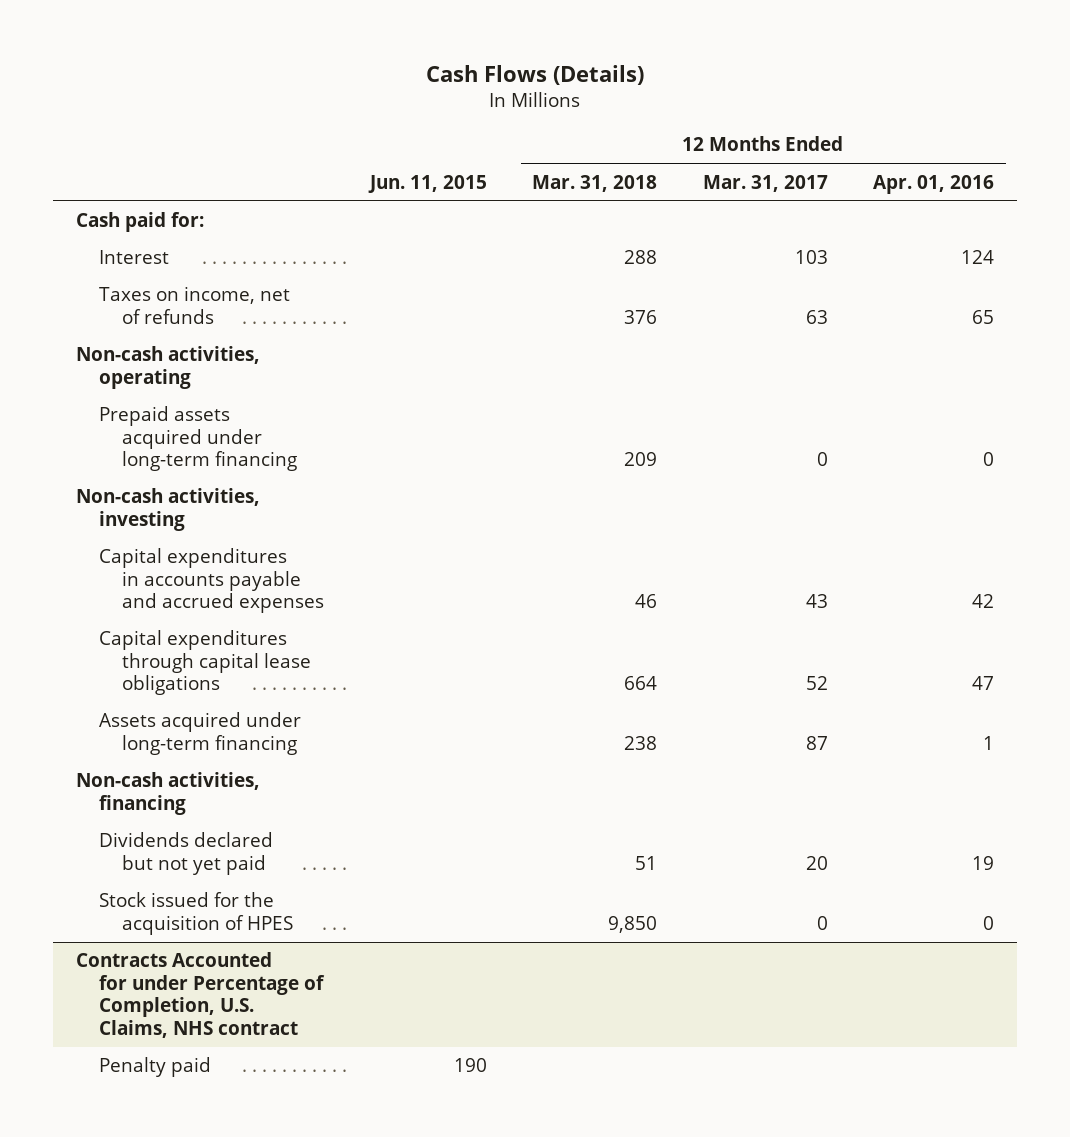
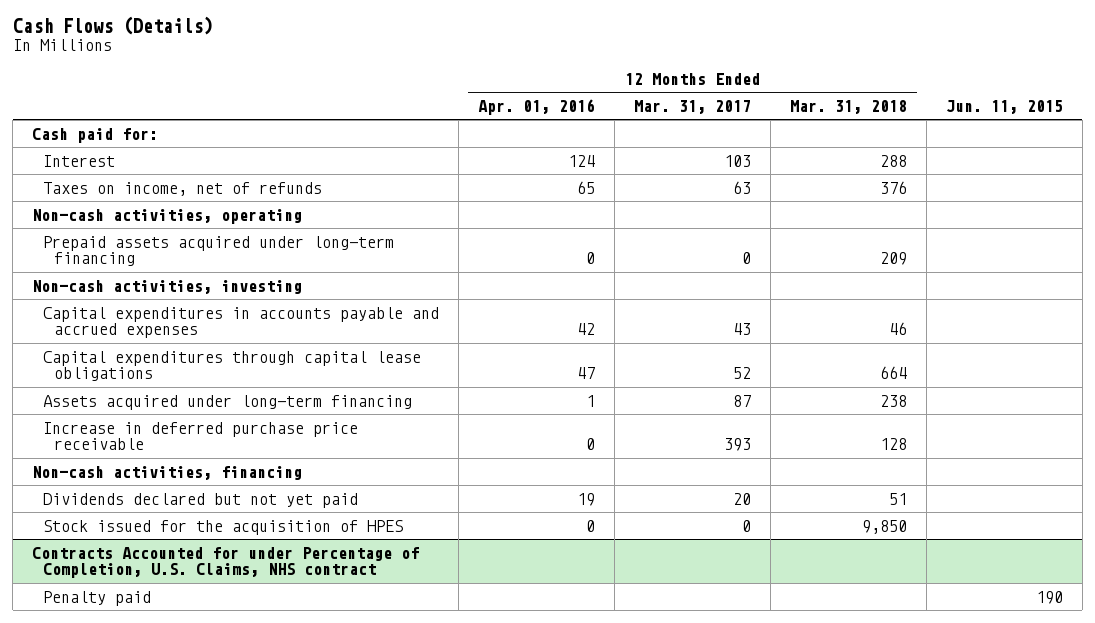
none -> [43,421,359,451] Increase in deferred purchase price receivable

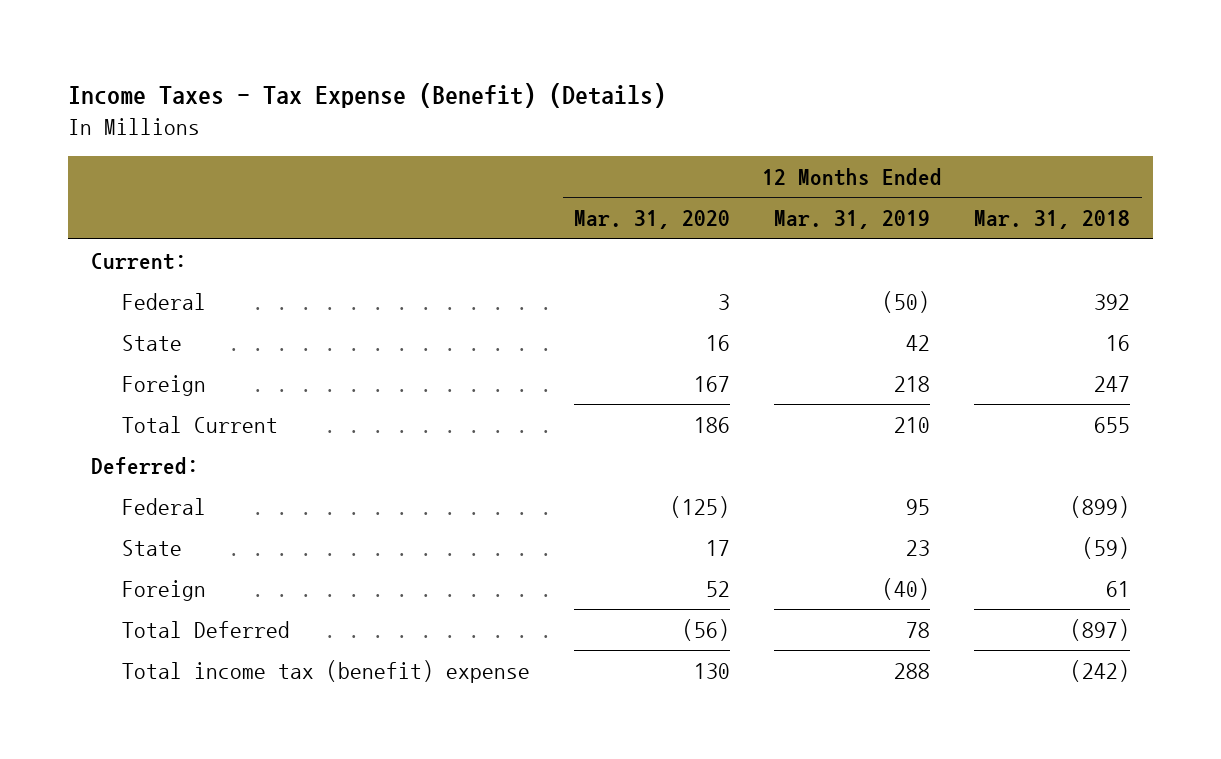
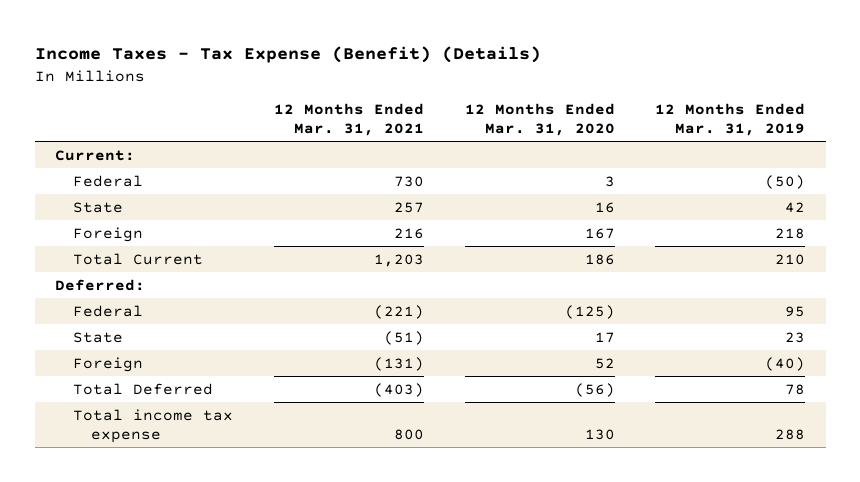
[974,210,1131,230] Mar. 31, 2018 -> none
none -> [273,103,424,137] 12 Months Ended Mar. 31, 2021
[121,659,530,683] Total income tax (benefit) expense -> [73,408,234,443] Total income tax expense

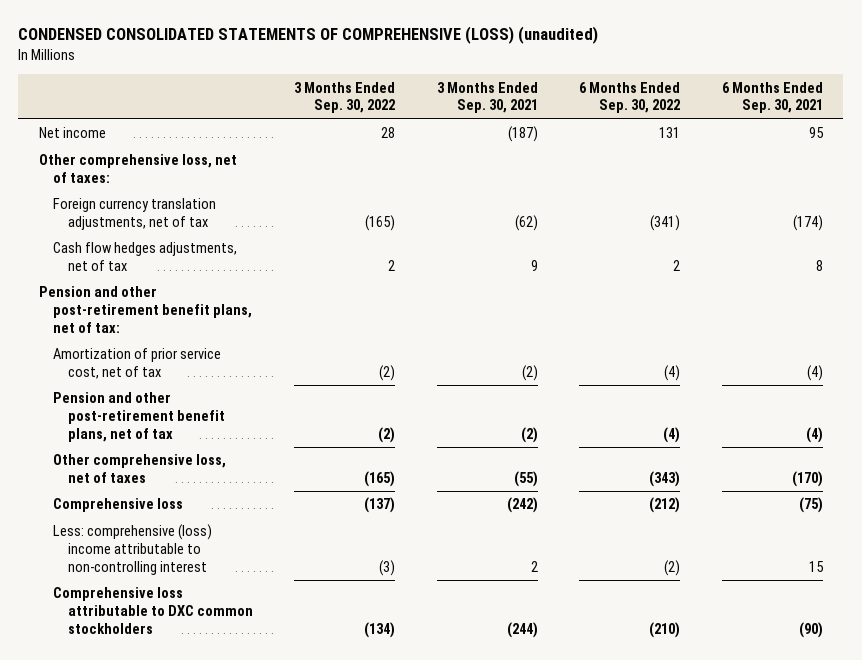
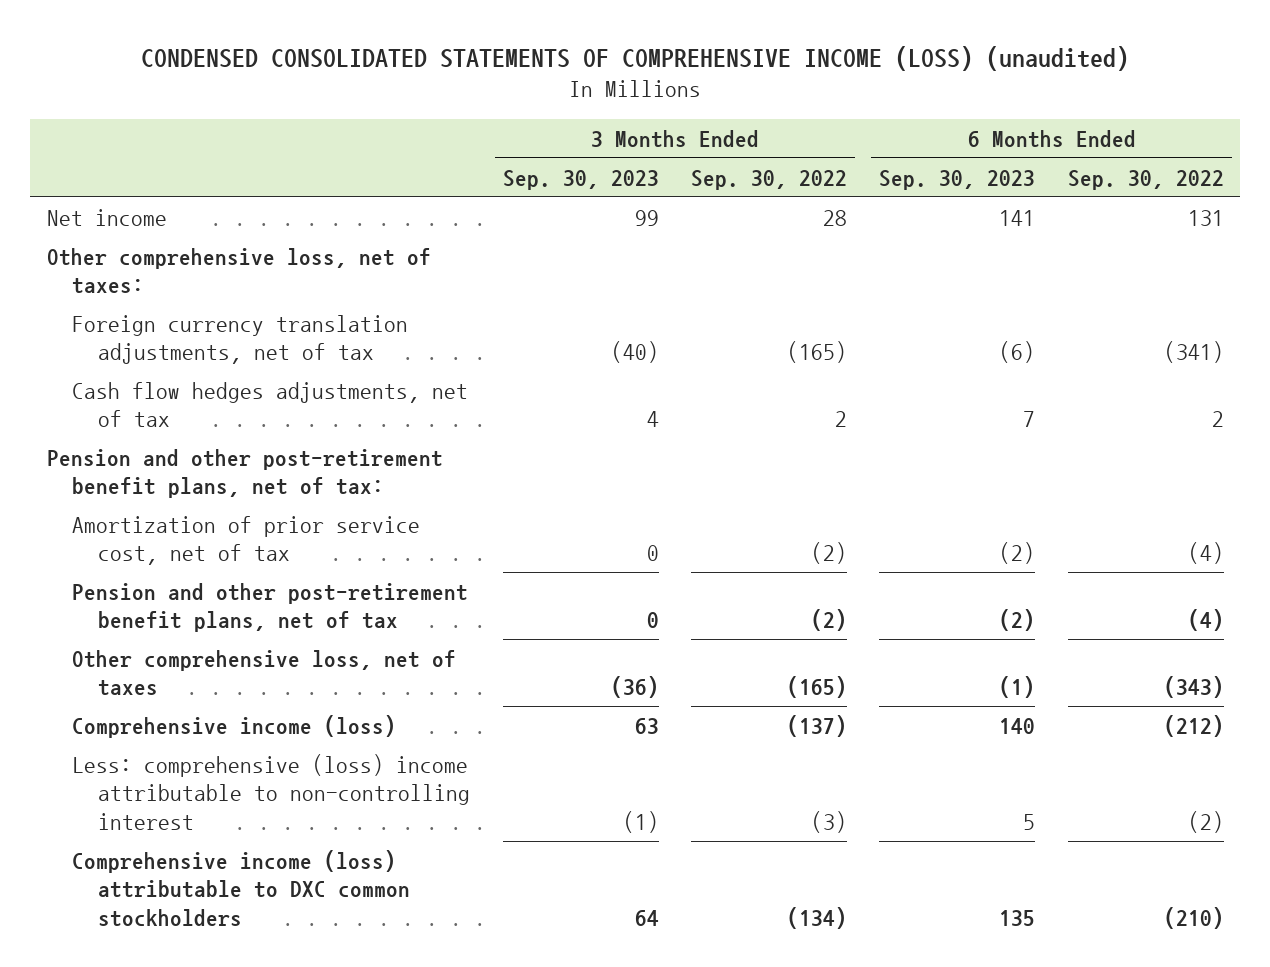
[18,26,599,45] CONDENSED CONSOLIDATED STATEMENTS OF COMPREHENSIVE (LOSS) (unaudited) -> [141,45,1130,71] CONDENSED CONSOLIDATED STATEMENTS OF COMPREHENSIVE INCOME (LOSS) (unaudited)
[436,81,538,114] 3 Months Ended Sep. 30, 2021 -> none
[721,81,823,114] 6 Months Ended Sep. 30, 2021 -> none
none -> [502,169,659,190] Sep. 30, 2023
none -> [879,169,1036,190] Sep. 30, 2023
[53,498,184,513] Comprehensive loss -> [72,714,397,738] Comprehensive income (loss)
[53,587,253,634] Comprehensive loss attributable to DXC common stockholders -> [72,849,411,927] Comprehensive income (loss) attributable to DXC common stockholders

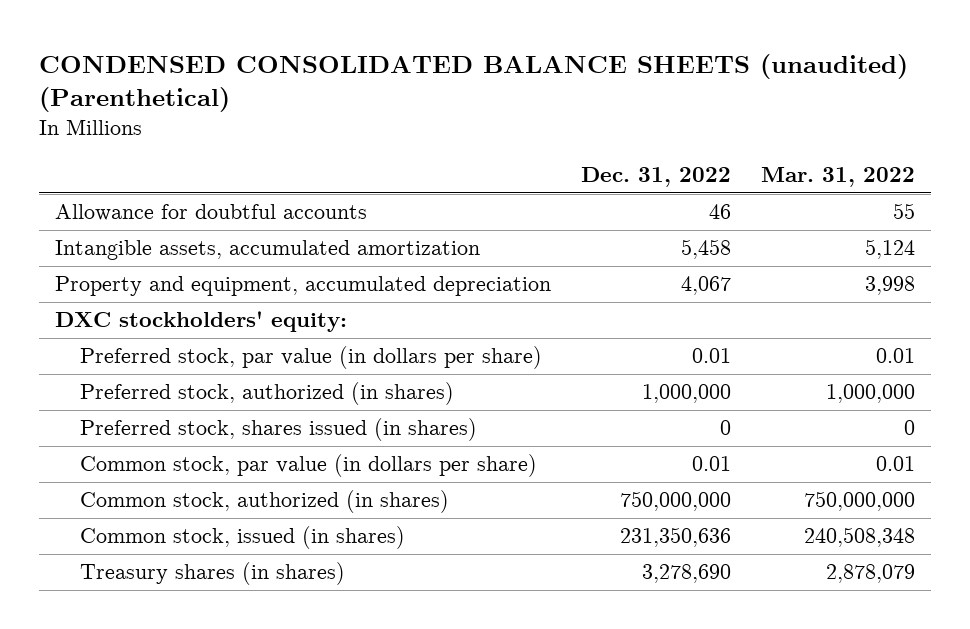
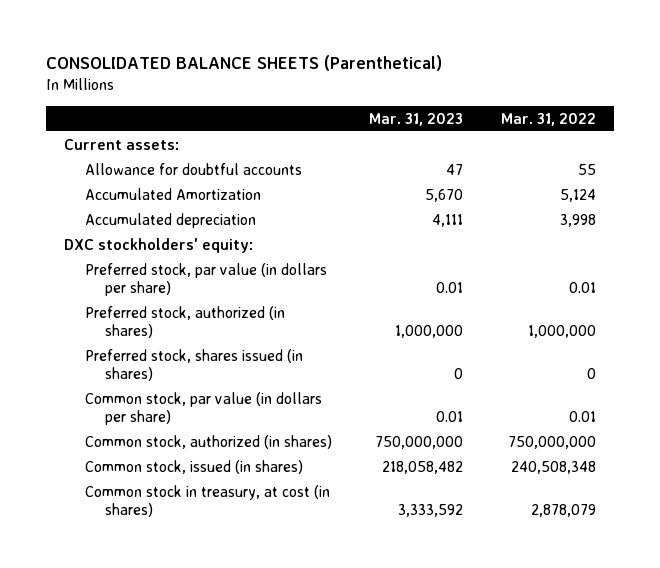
[39,53,909,113] CONDENSED CONSOLIDATED BALANCE SHEETS (unaudited) (Parenthetical) -> [45,55,442,72] CONSOLIDATED BALANCE SHEETS (Parenthetical)
[581,166,732,187] Dec. 31, 2022 -> none
none -> [369,112,464,126] Mar. 31, 2023
none -> [64,138,180,150] Current assets:
[54,240,480,261] Intangible assets, accumulated amortization -> [84,187,261,200] Accumulated Amortization
[54,276,551,297] Property and equipment, accumulated depreciation -> [84,212,256,228] Accumulated depreciation
[79,562,345,586] Treasury shares (in shares) -> [84,484,330,517] Common stock in treasury, at cost (in shares)

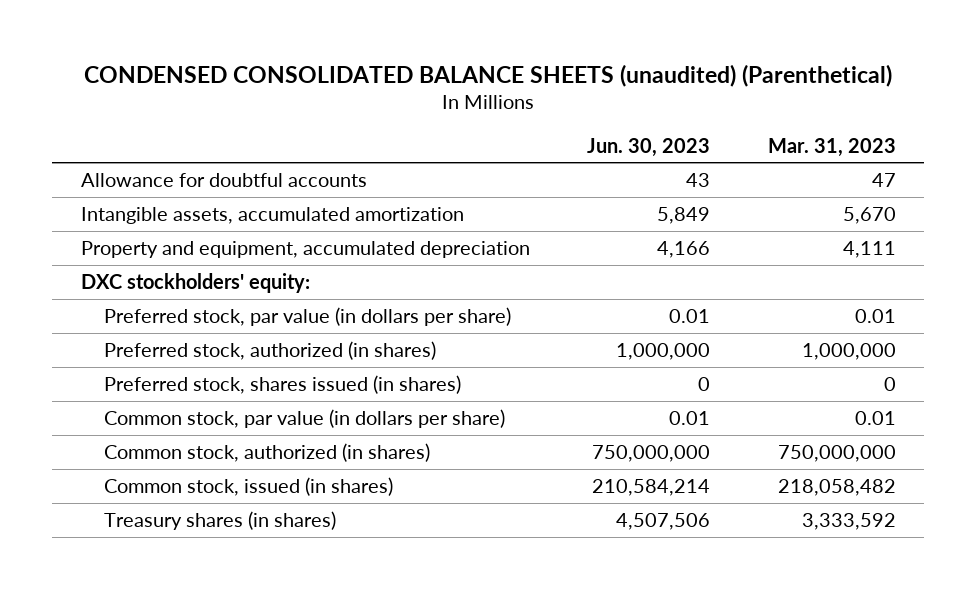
[45,55,442,72] CONSOLIDATED BALANCE SHEETS (Parenthetical) -> [84,63,893,87] CONDENSED CONSOLIDATED BALANCE SHEETS (unaudited) (Parenthetical)
[500,112,596,126] Mar. 31, 2022 -> none
none -> [587,137,711,157] Jun. 30, 2023
[64,138,180,150] Current assets: -> none
[84,187,261,200] Accumulated Amortization -> [81,206,465,224] Intangible assets, accumulated amortization
[84,212,256,228] Accumulated depreciation -> [81,240,531,258] Property and equipment, accumulated depreciation
[84,484,330,517] Common stock in treasury, at cost (in shares) -> [104,510,337,530] Treasury shares (in shares)

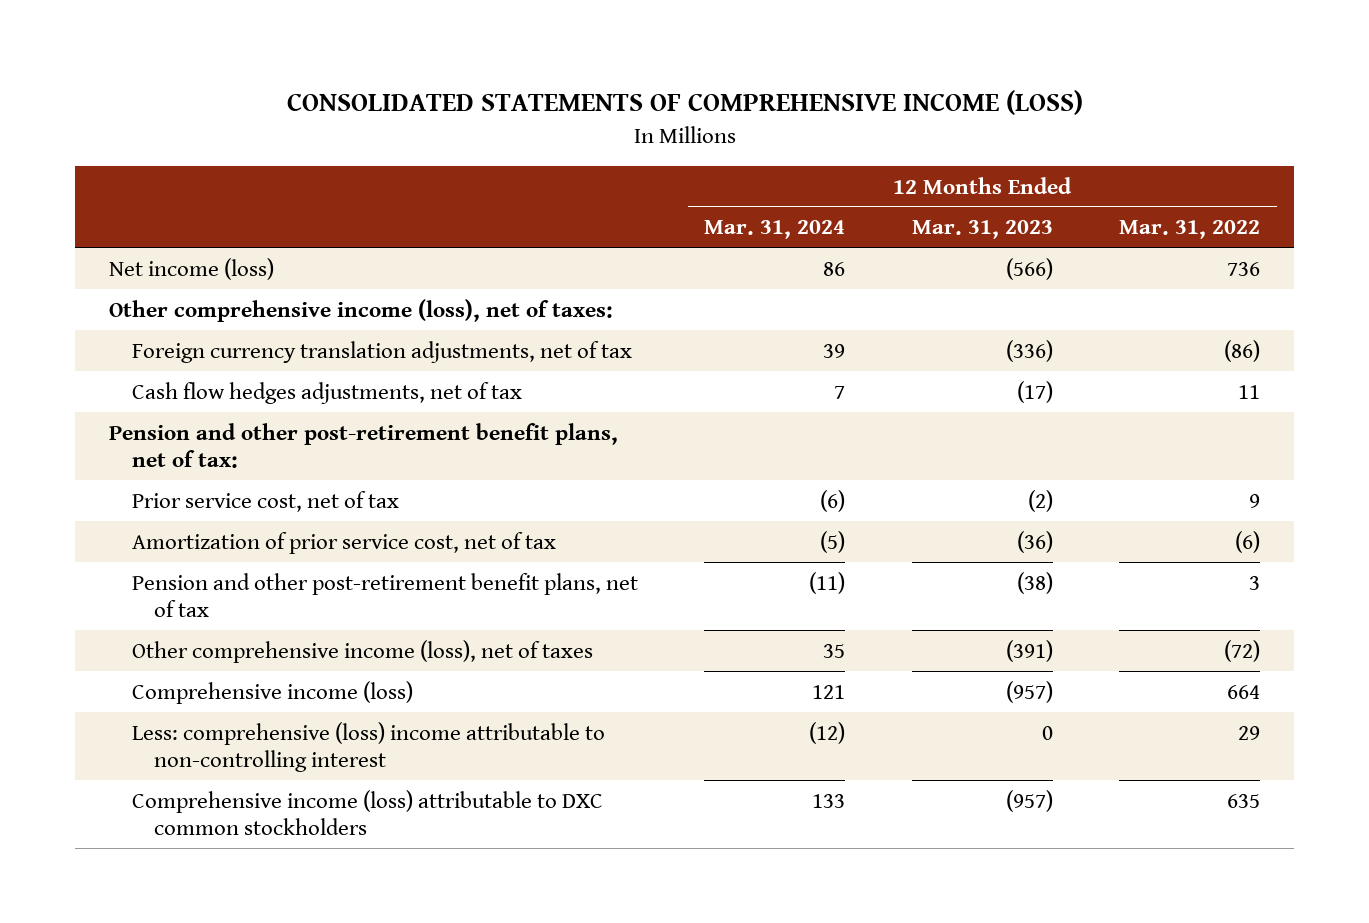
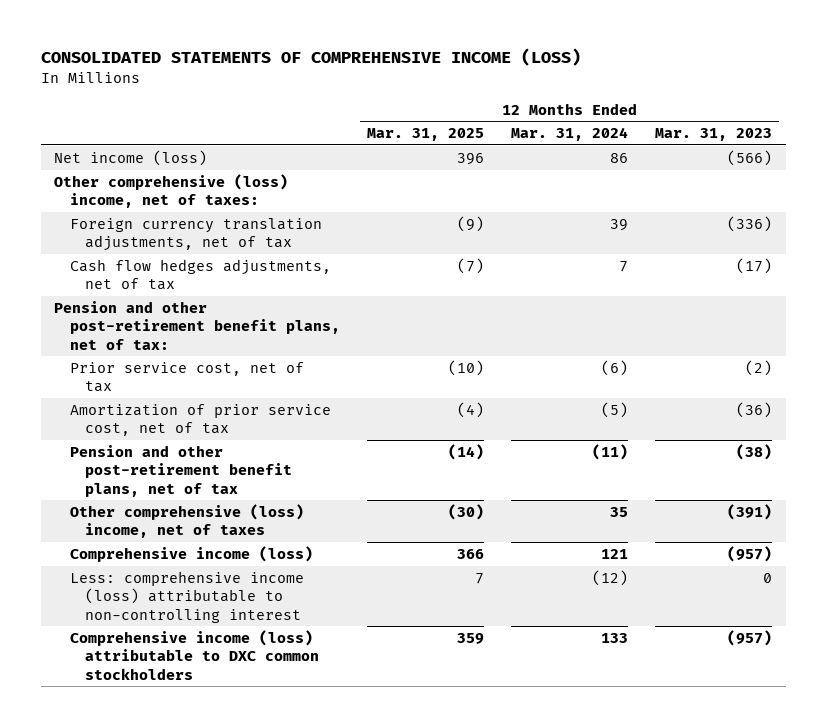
[1119,220,1261,240] Mar. 31, 2022 -> none
none -> [367,128,485,142] Mar. 31, 2025
[108,298,613,322] Other comprehensive income (loss), net of taxes: -> [54,173,289,209] Other comprehensive (loss) income, net of taxes:
[131,639,593,663] Other comprehensive income (loss), net of taxes -> [69,503,304,539] Other comprehensive (loss) income, net of taxes
[131,721,605,772] Less: comprehensive (loss) income attributable to non-controlling interest -> [69,570,304,623] Less: comprehensive income (loss) attributable to non-controlling interest

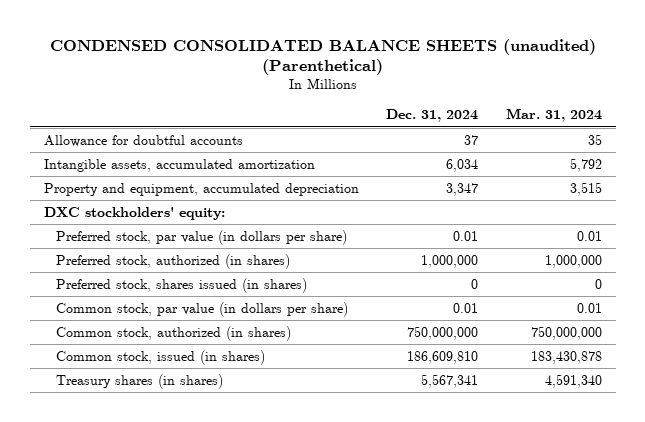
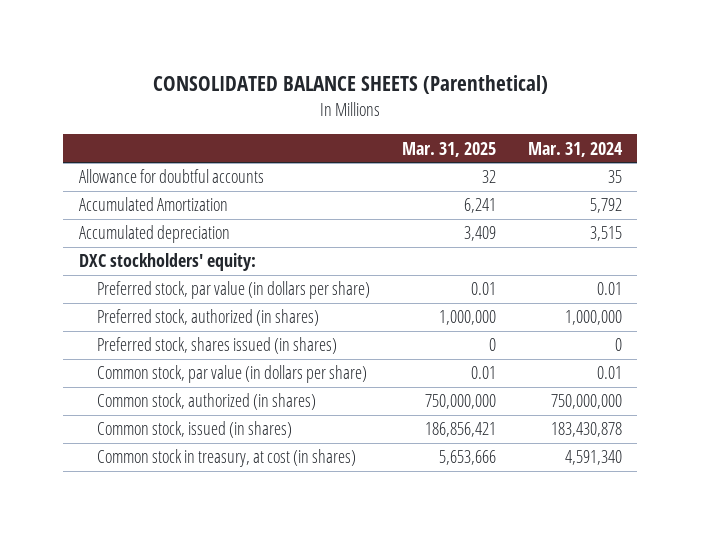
[49,38,596,76] CONDENSED CONSOLIDATED BALANCE SHEETS (unaudited) (Parenthetical) -> [153,75,549,95] CONSOLIDATED BALANCE SHEETS (Parenthetical)
[386,109,479,123] Dec. 31, 2024 -> none
none -> [401,141,496,157] Mar. 31, 2025
[43,158,315,172] Intangible assets, accumulated amortization -> [78,197,228,212] Accumulated Amortization
[43,182,359,196] Property and equipment, accumulated depreciation -> [78,225,230,244] Accumulated depreciation
[55,373,223,389] Treasury shares (in shares) -> [97,449,357,468] Common stock in treasury, at cost (in shares)

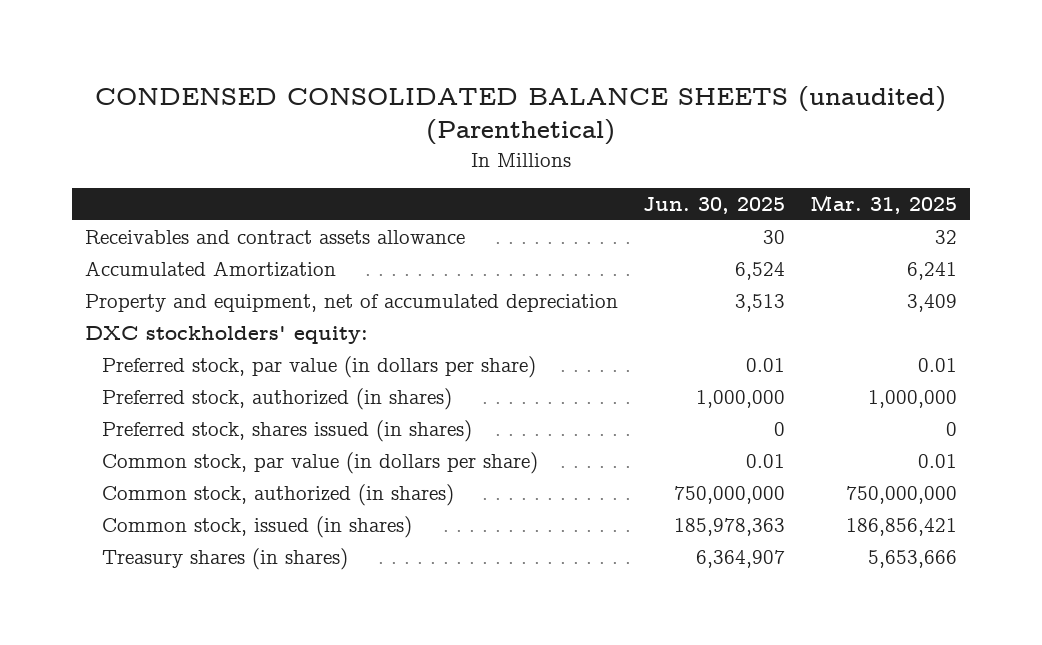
[153,75,549,95] CONSOLIDATED BALANCE SHEETS (Parenthetical) -> [95,86,947,145] CONDENSED CONSOLIDATED BALANCE SHEETS (unaudited) (Parenthetical)
[527,141,623,157] Mar. 31, 2024 -> none
none -> [643,196,786,214] Jun. 30, 2025
[78,169,264,184] Allowance for doubtful accounts -> [84,230,465,245] Receivables and contract assets allowance
[78,225,230,244] Accumulated depreciation -> [84,294,618,313] Property and equipment, net of accumulated depreciation
[97,449,357,468] Common stock in treasury, at cost (in shares) -> [102,548,349,571] Treasury shares (in shares)

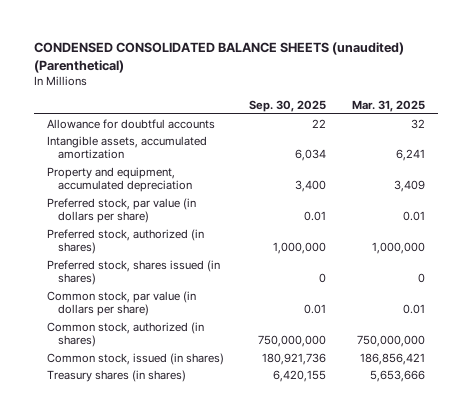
[643,196,786,214] Jun. 30, 2025 -> none
none -> [249,100,327,113] Sep. 30, 2025
[84,326,368,345] DXC stockholders' equity: -> none
[84,230,465,245] Receivables and contract assets allowance -> [46,118,215,129] Allowance for doubtful accounts
[84,261,336,278] Accumulated Amortization -> [46,135,207,160] Intangible assets, accumulated amortization
[84,294,618,313] Property and equipment, net of accumulated depreciation -> [46,166,193,193] Property and equipment, accumulated depreciation

